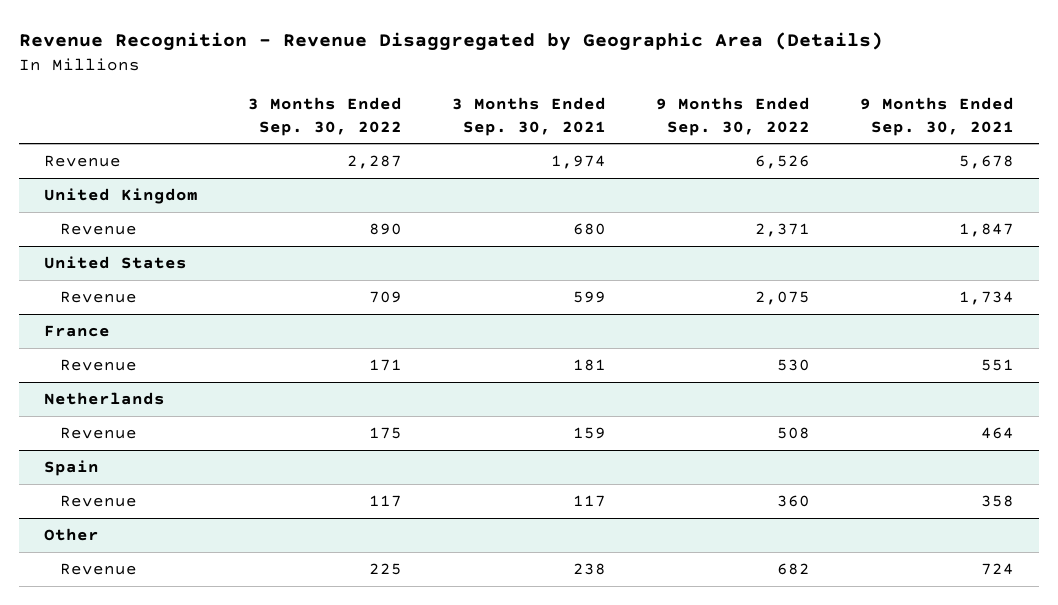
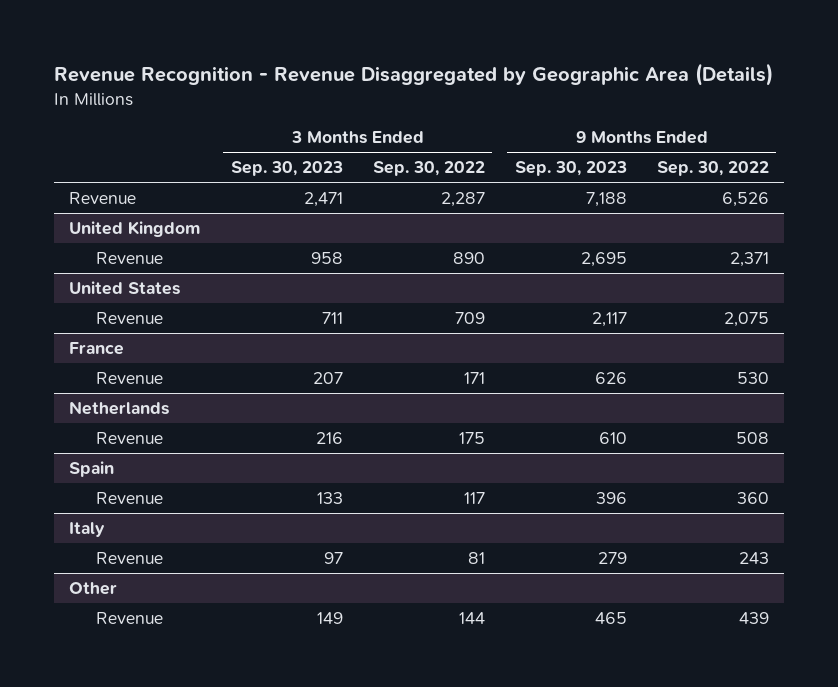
[451,97,606,136] 3 Months Ended Sep. 30, 2021 -> none
[859,97,1014,136] 9 Months Ended Sep. 30, 2021 -> none
none -> [230,161,343,177] Sep. 30, 2023
none -> [514,161,627,177] Sep. 30, 2023
none -> [69,522,106,538] Italy
none -> [95,552,163,565] Revenue
[369,563,403,576] 225 -> [458,612,485,625] 144
[776,563,810,576] 682 -> [738,612,769,625] 439

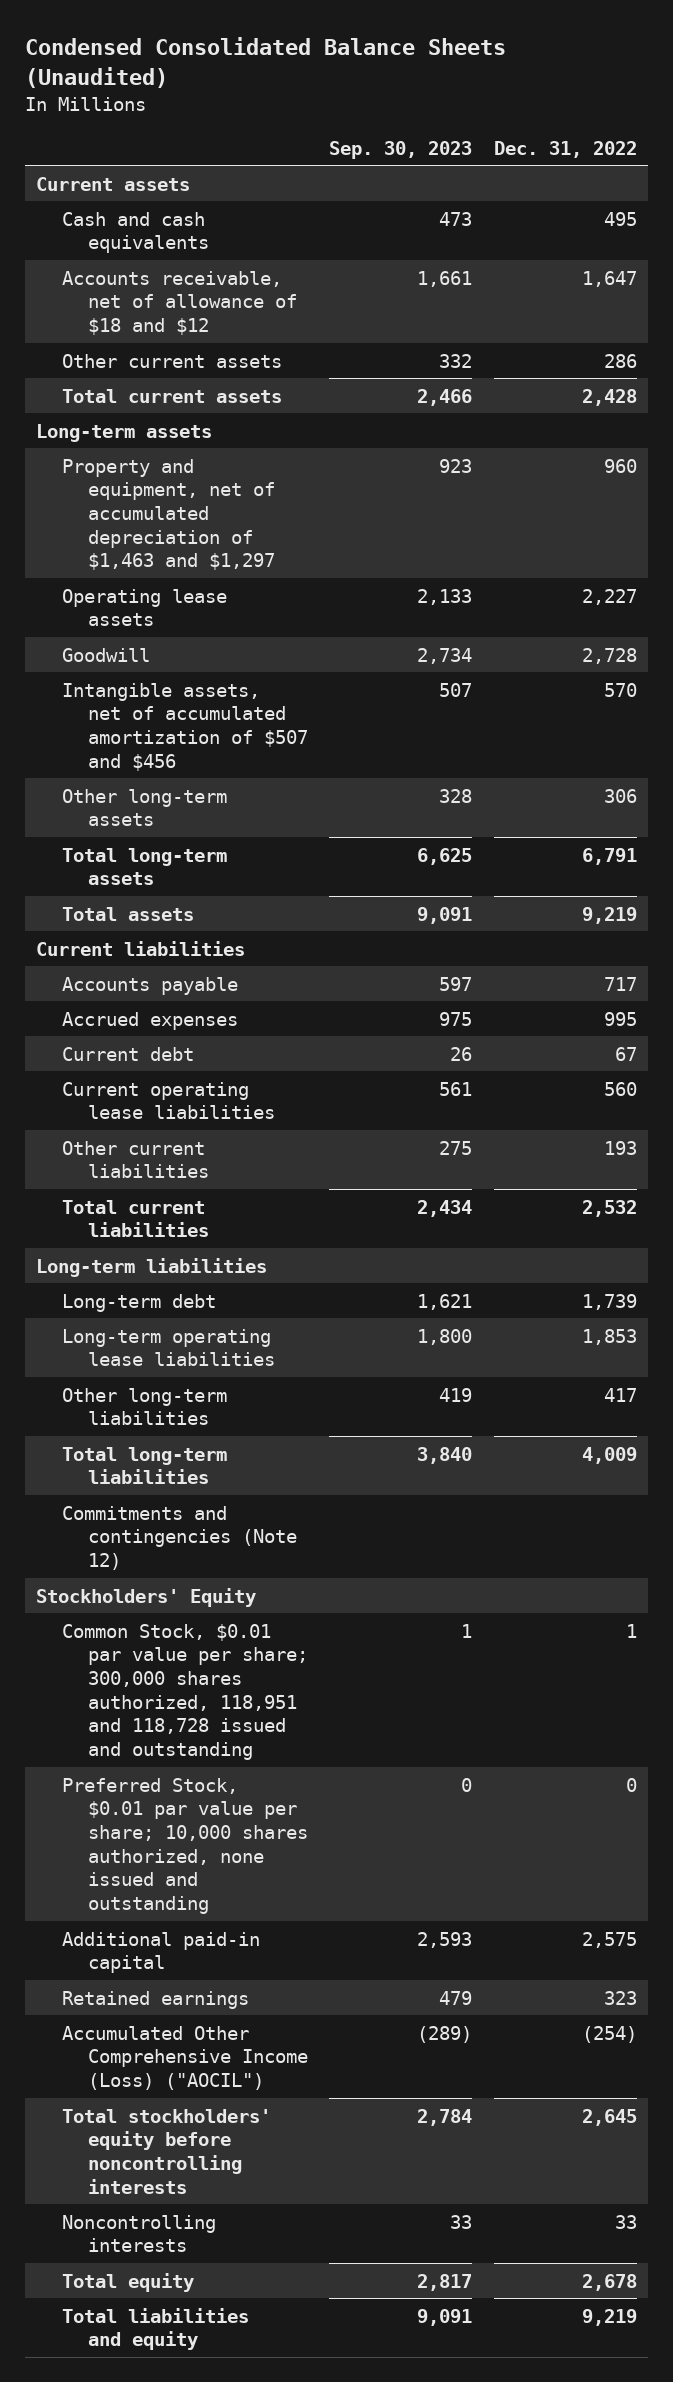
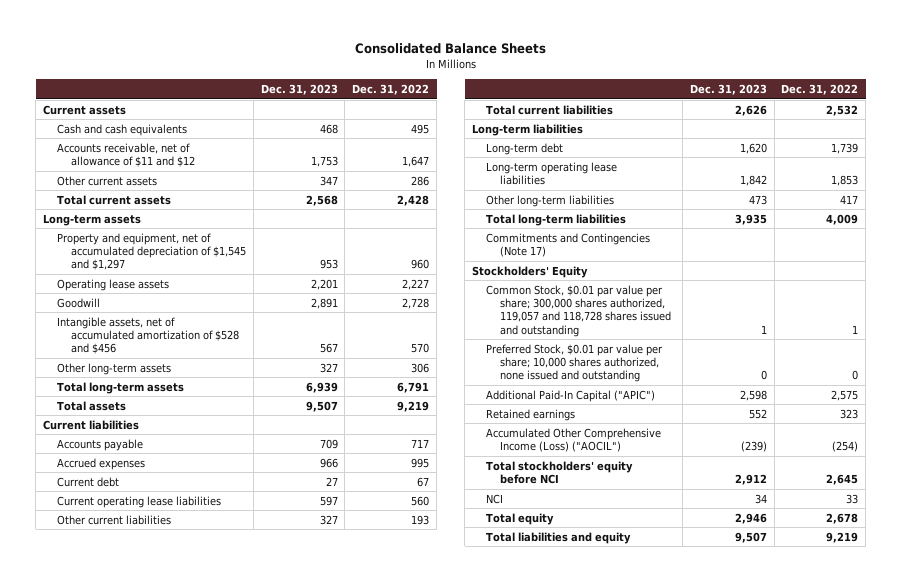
[25,37,507,89] Condensed Consolidated Balance Sheets (Unaudited) -> [354,43,546,55] Consolidated Balance Sheets
[329,140,473,159] Sep. 30, 2023 -> none
none -> [260,84,338,96] Dec. 31, 2023
[62,270,297,335] Accounts receivable, net of allowance of $18 and $12 -> [56,142,195,168] Accounts receivable, net of allowance of $11 and $12
[62,458,275,571] Property and equipment, net of accumulated depreciation of $1,463 and $1,297 -> [56,232,246,271] Property and equipment, net of accumulated depreciation of $1,545 and $1,297
[62,682,308,771] Intangible assets, net of accumulated amortization of $507 and $456 -> [56,316,239,355] Intangible assets, net of accumulated amortization of $528 and $456
[62,1505,297,1570] Commitments and contingencies (Note 12) -> [486,232,651,258] Commitments and Contingencies (Note 17)
[62,1623,308,1761] Common Stock, $0.01 par value per share; 300,000 shares authorized, 118,951 and 118,728 issued and outstanding -> [486,284,671,337] Common Stock, $0.01 par value per share; 300,000 shares authorized, 119,057 and 118,728 shares issued and outstanding
[62,1931,261,1974] Additional paid-in capital -> [486,389,656,402] Additional Paid-In Capital ("APIC")
[62,2108,272,2194] Total stockholders' equity before noncontrolling interests -> [486,460,634,485] Total stockholders' equity before NCI
[62,2214,217,2253] Noncontrolling interests -> [486,493,504,504] NCI

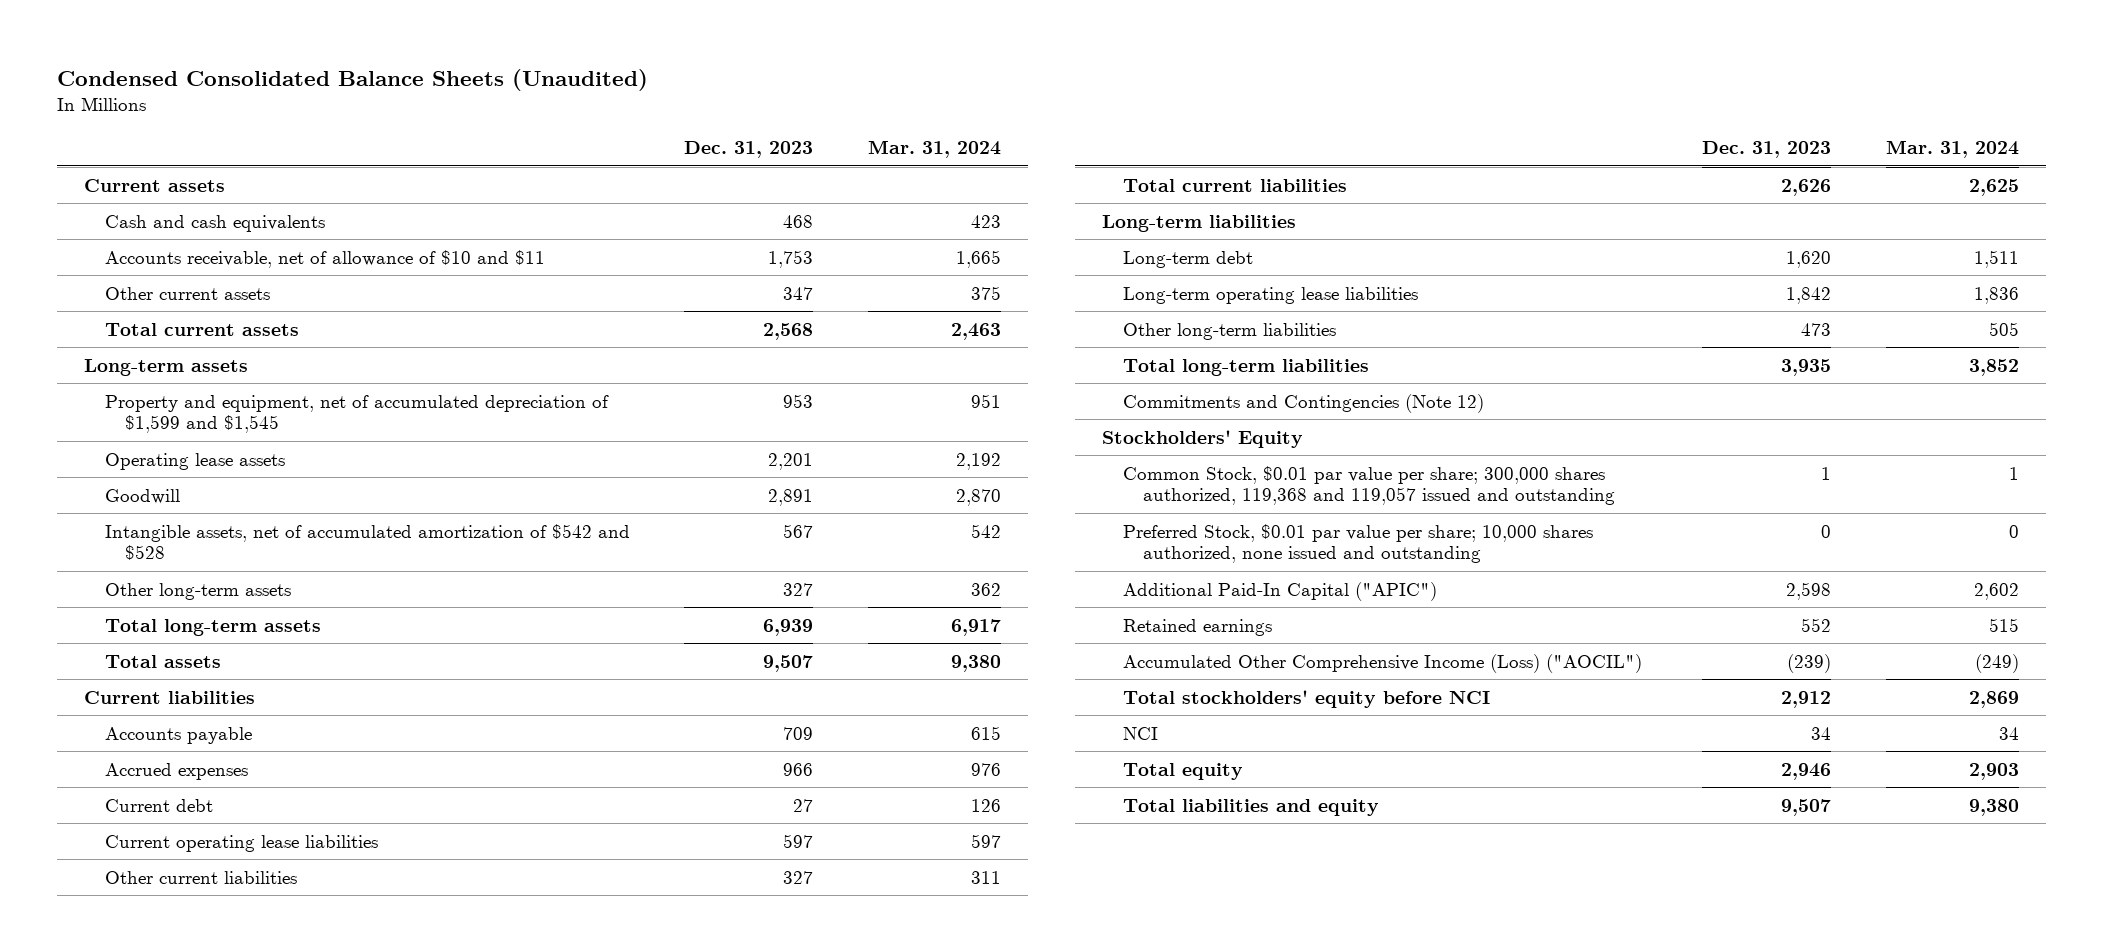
[354,43,546,55] Consolidated Balance Sheets -> [56,68,648,91] Condensed Consolidated Balance Sheets (Unaudited)
[352,84,430,96] Dec. 31, 2022 -> none
none -> [868,139,1002,158] Mar. 31, 2024
[56,142,195,168] Accounts receivable, net of allowance of $11 and $12 -> [104,249,545,268] Accounts receivable, net of allowance of $10 and $11
[56,232,246,271] Property and equipment, net of accumulated depreciation of $1,545 and $1,297 -> [104,394,609,434] Property and equipment, net of accumulated depreciation of $1,599 and $1,545
[56,316,239,355] Intangible assets, net of accumulated amortization of $528 and $456 -> [104,523,630,561] Intangible assets, net of accumulated amortization of $542 and $528
[486,232,651,258] Commitments and Contingencies (Note 17) -> [1122,393,1484,413] Commitments and Contingencies (Note 12)
[486,284,671,337] Common Stock, $0.01 par value per share; 300,000 shares authorized, 119,057 and 118,728 shares issued and outstanding -> [1122,465,1616,506] Common Stock, $0.01 par value per share; 300,000 shares authorized, 119,368 and 119,057 issued and outstanding

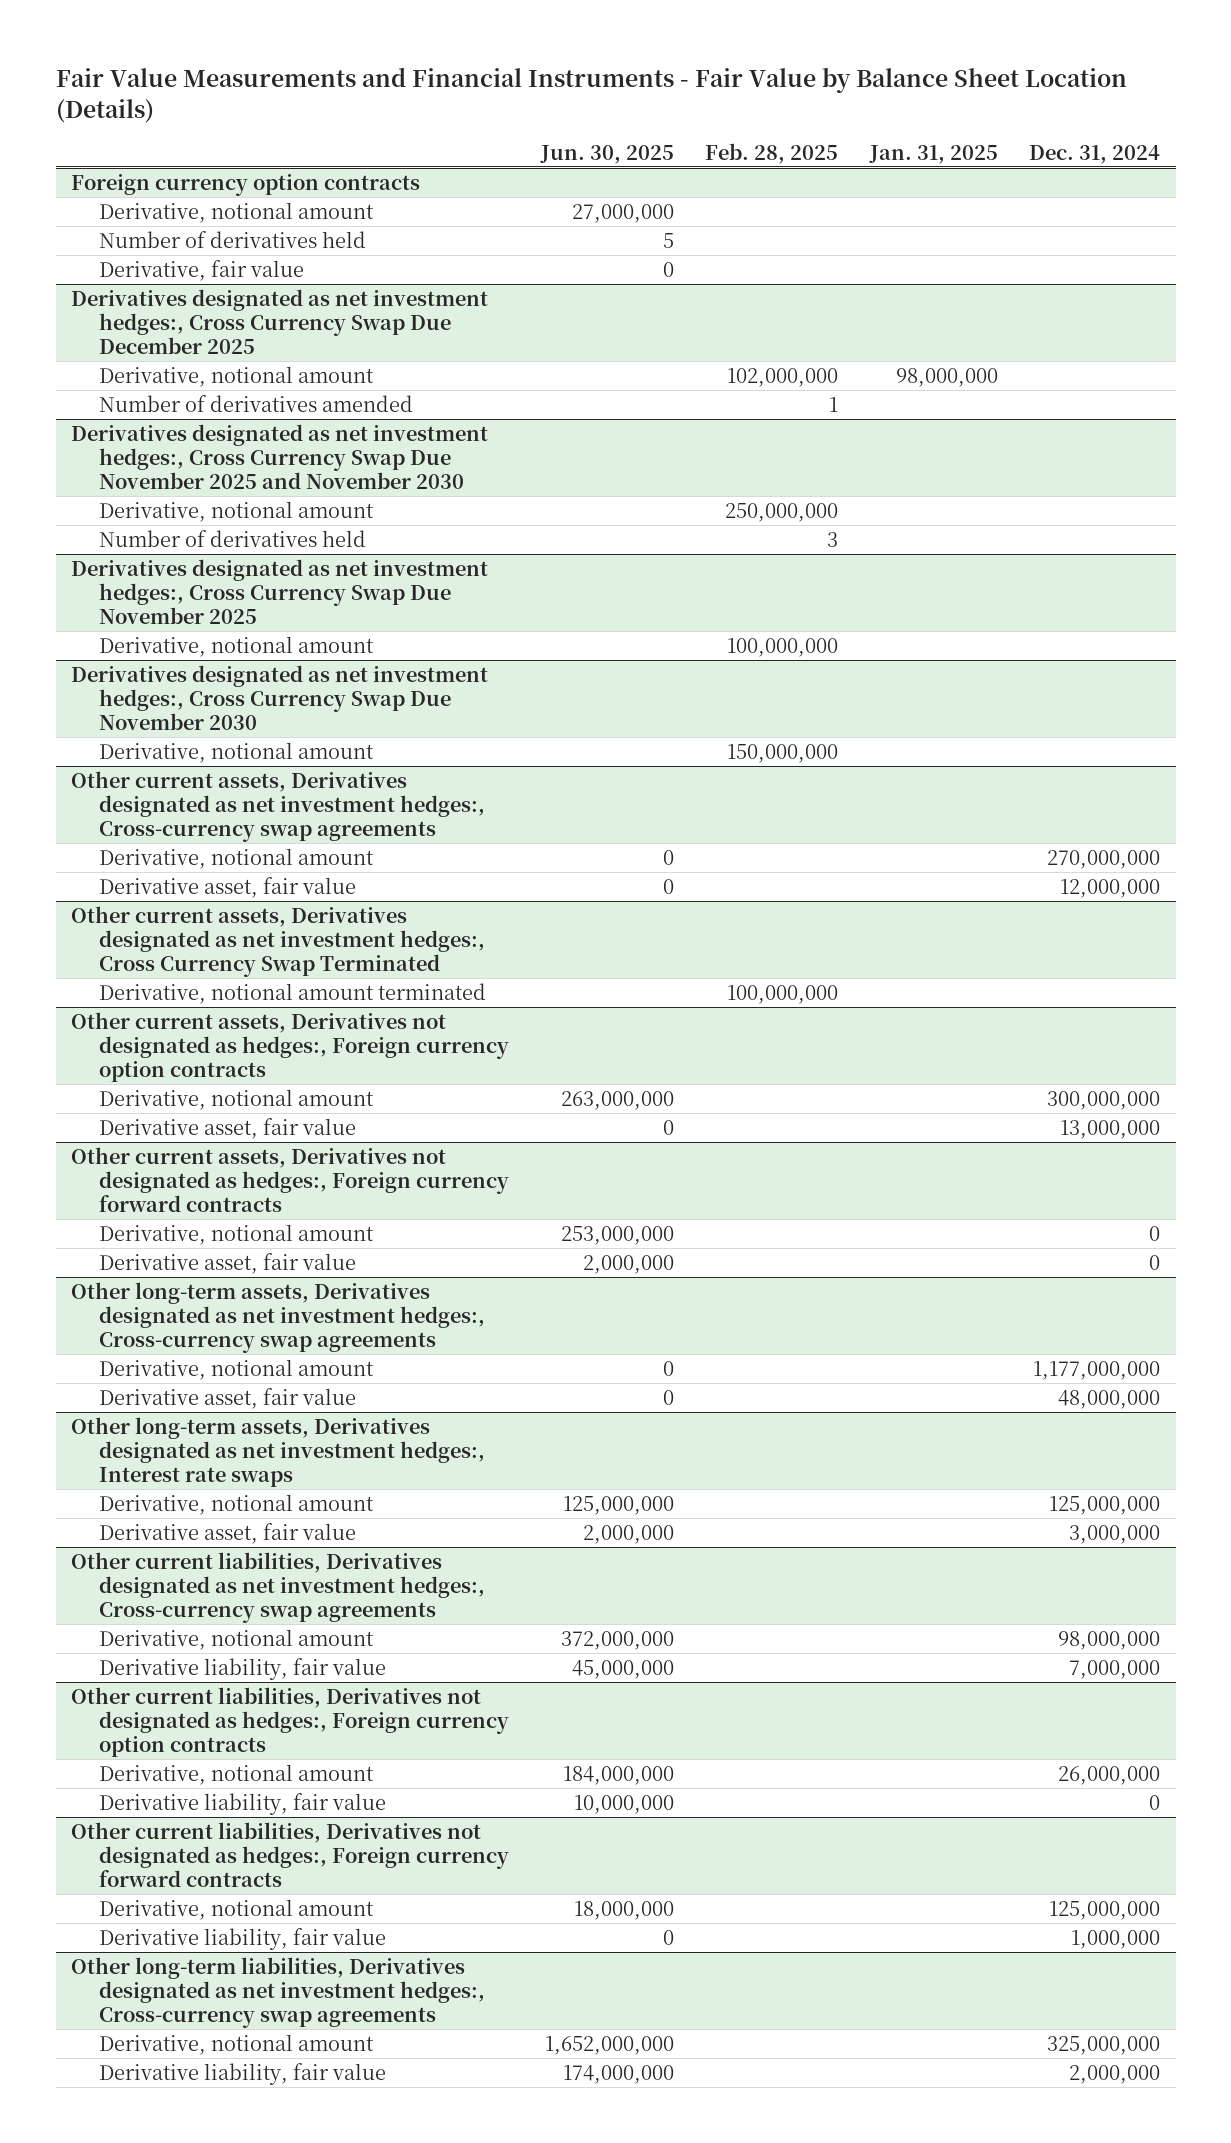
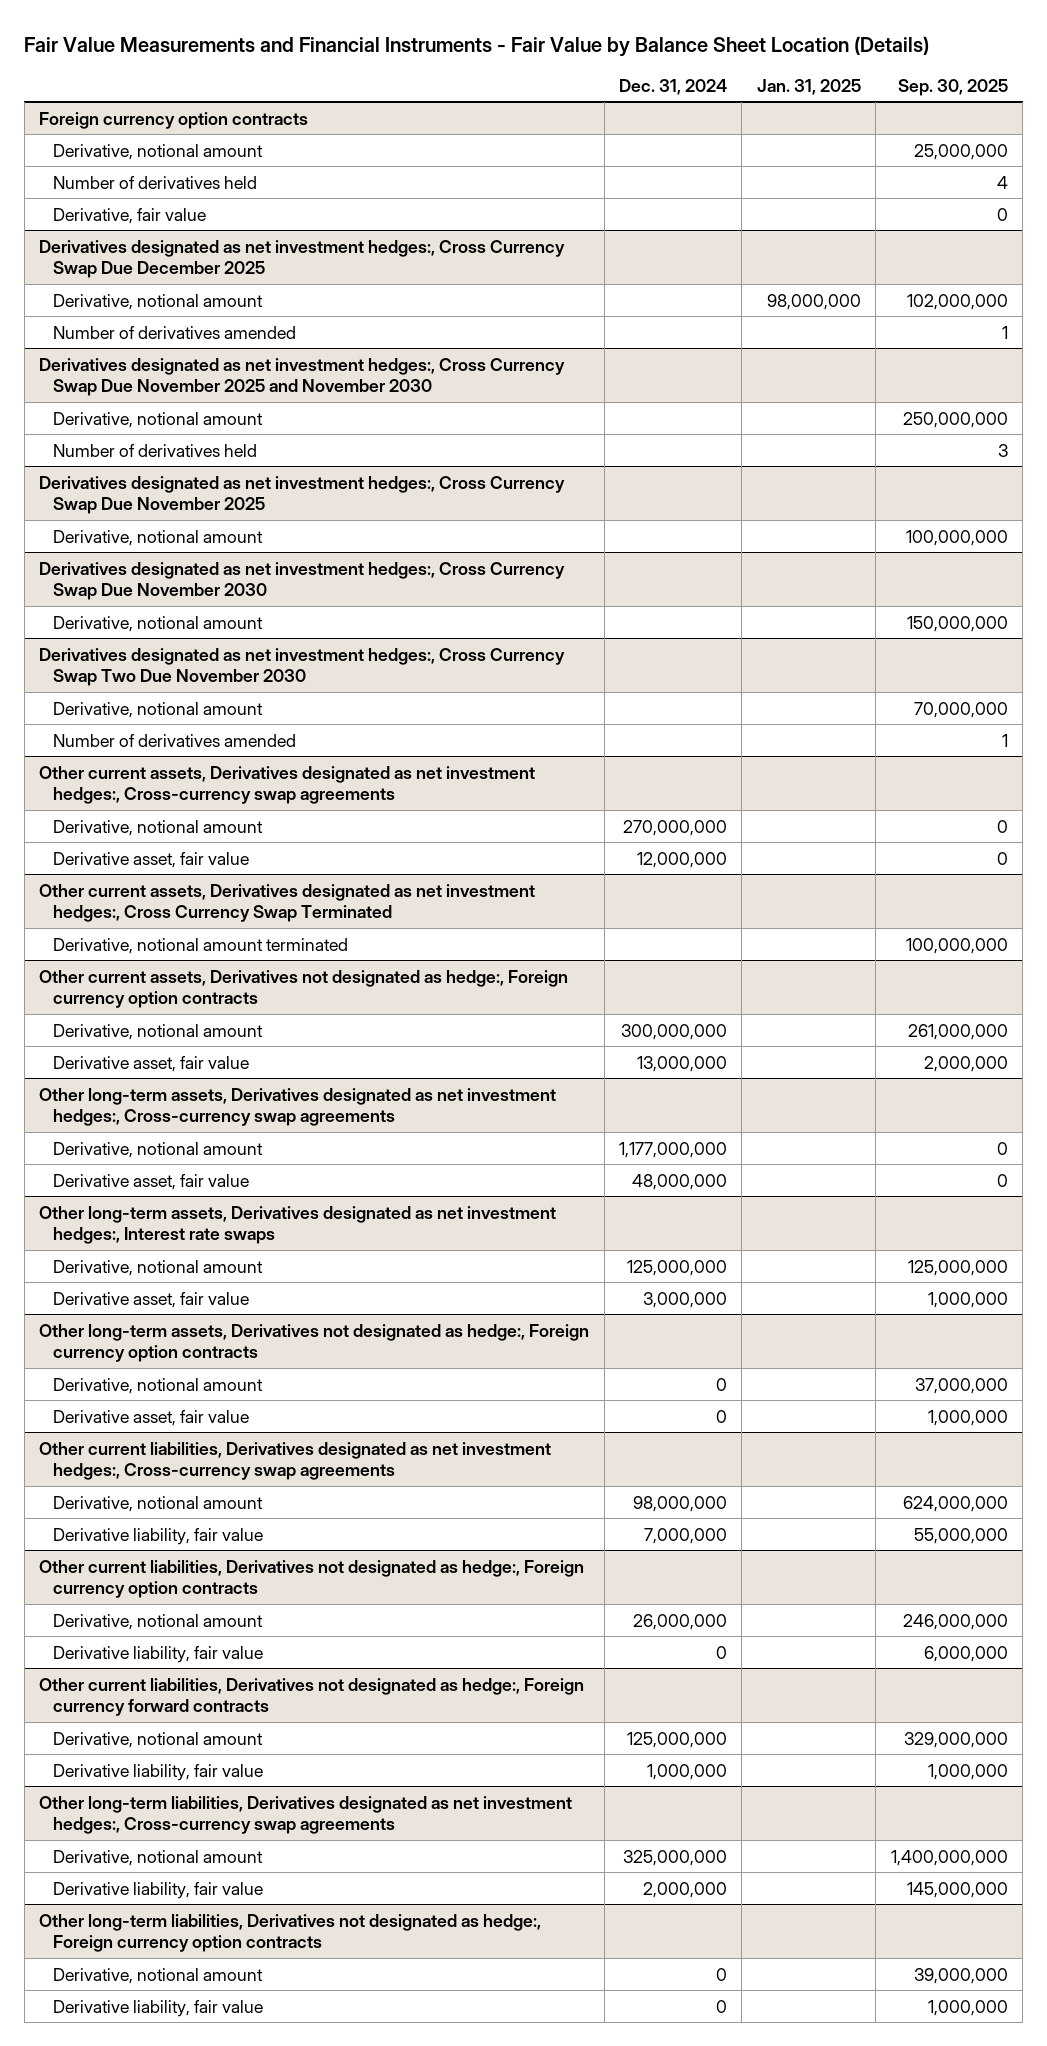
[539,144,674,164] Jun. 30, 2025 -> none
[705,142,839,164] Feb. 28, 2025 -> none
none -> [897,78,1008,96] Sep. 30, 2025
none -> [39,647,566,687] Derivatives designated as net investment hedges:, Cross Currency Swap Two Due November 2030
none -> [52,701,263,718] Derivative, notional amount
none -> [52,733,296,747] Number of derivatives amended
[71,1011,510,1082] Other current assets, Derivatives not designated as hedges:, Foreign currency option contracts -> [39,969,569,1009] Other current assets, Derivatives not designated as hedge:, Foreign currency option contracts
[71,1146,510,1212] Other current assets, Derivatives not designated as hedges:, Foreign currency forward contracts -> none
[99,1223,375,1245] Derivative, notional amount -> none
[99,1252,357,1274] Derivative asset, fair value -> none
none -> [39,1323,590,1363] Other long-term assets, Derivatives not designated as hedge:, Foreign currency option contracts
none -> [52,1377,263,1394] Derivative, notional amount
none -> [52,1409,249,1426] Derivative asset, fair value
[71,1686,510,1757] Other current liabilities, Derivatives not designated as hedges:, Foreign currency option contracts -> [39,1559,585,1599] Other current liabilities, Derivatives not designated as hedge:, Foreign currency option contracts
[71,1821,510,1887] Other current liabilities, Derivatives not designated as hedges:, Foreign currency forward contracts -> [39,1677,585,1717] Other current liabilities, Derivatives not designated as hedge:, Foreign currency forward contracts
none -> [39,1913,542,1953] Other long-term liabilities, Derivatives not designated as hedge:, Foreign currency option contracts
none -> [52,1967,263,1984] Derivative, notional amount
none -> [52,1999,263,2017] Derivative liability, fair value

